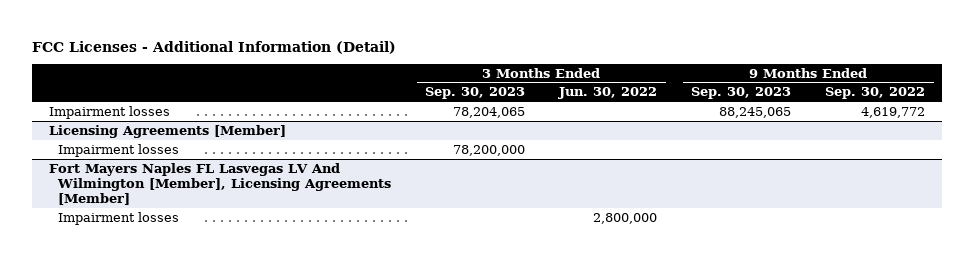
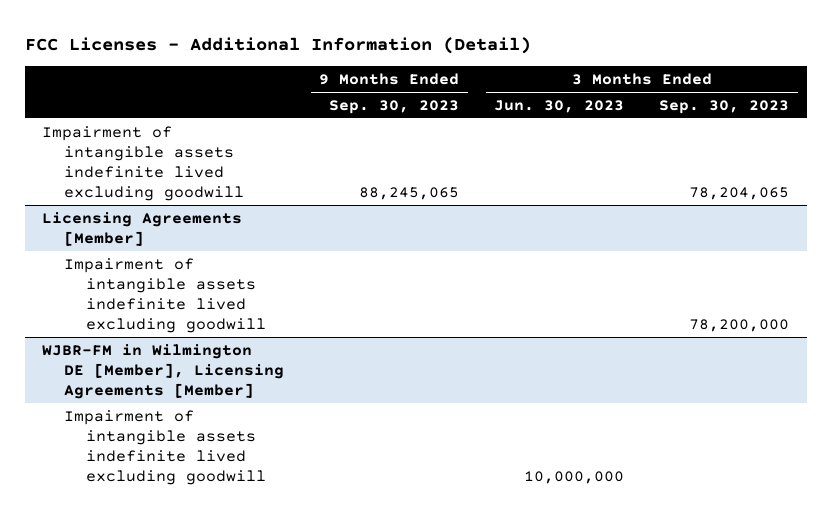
[558,87,658,100] Jun. 30, 2022 -> none
[825,87,926,100] Sep. 30, 2022 -> none
none -> [494,99,625,113] Jun. 30, 2023
[49,105,171,119] Impairment losses -> [42,125,245,201] Impairment of intangible assets indefinite lived excluding goodwill
[49,162,392,206] Fort Mayers Naples FL Lasvegas LV And Wilmington [Member], Licensing Agreements [Member] -> none
[58,143,180,157] Impairment losses -> [64,257,267,333] Impairment of intangible assets indefinite lived excluding goodwill
none -> [42,343,285,399] WJBR-FM in Wilmington DE [Member], Licensing Agreements [Member]
[58,211,180,225] Impairment losses -> [64,409,267,485] Impairment of intangible assets indefinite lived excluding goodwill

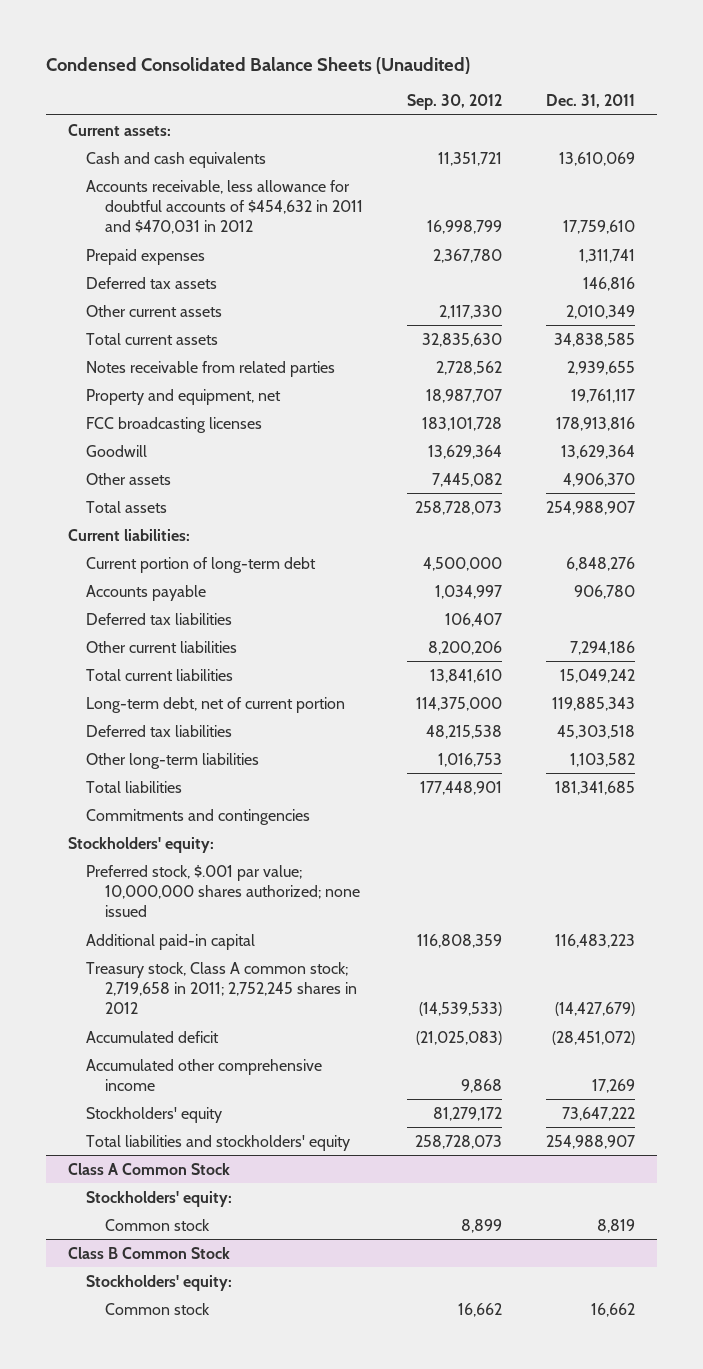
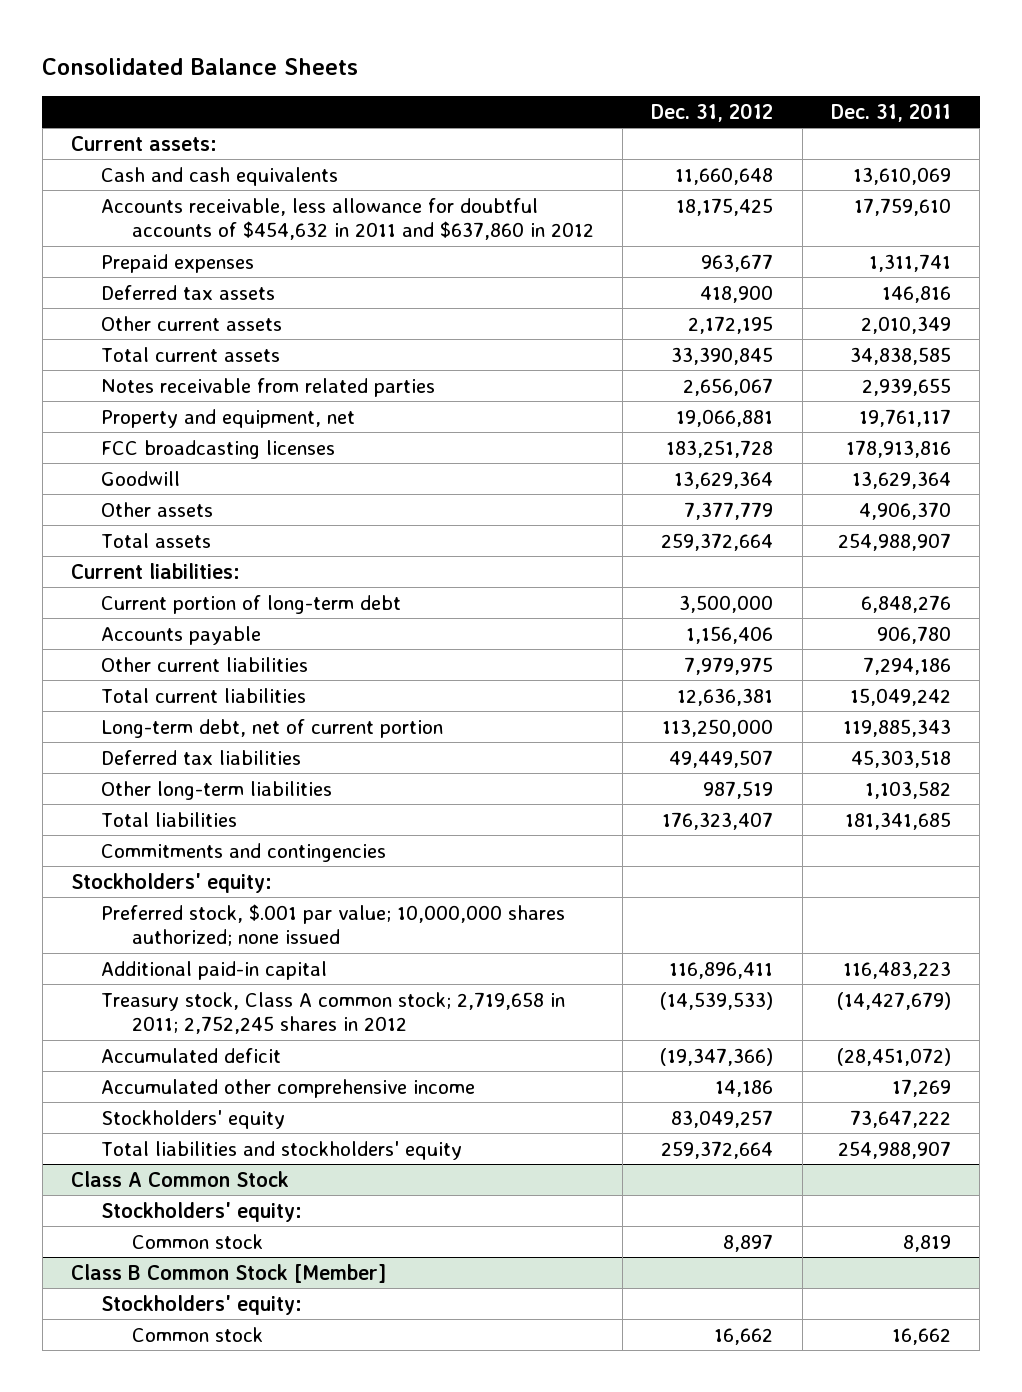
[45,56,470,74] Condensed Consolidated Balance Sheets (Unaudited) -> [42,58,359,76] Consolidated Balance Sheets
[407,94,503,111] Sep. 30, 2012 -> none
none -> [651,102,774,122] Dec. 31, 2012
[86,179,364,235] Accounts receivable, less allowance for doubtful accounts of $454,632 in 2011 and $470,031 in 2012 -> [101,197,594,241] Accounts receivable, less allowance for doubtful accounts of $454,632 in 2011 and $637,860 in 2012
[86,612,233,625] Deferred tax liabilities -> none
[67,1246,230,1259] Class B Common Stock -> [71,1263,387,1283] Class B Common Stock [Member]

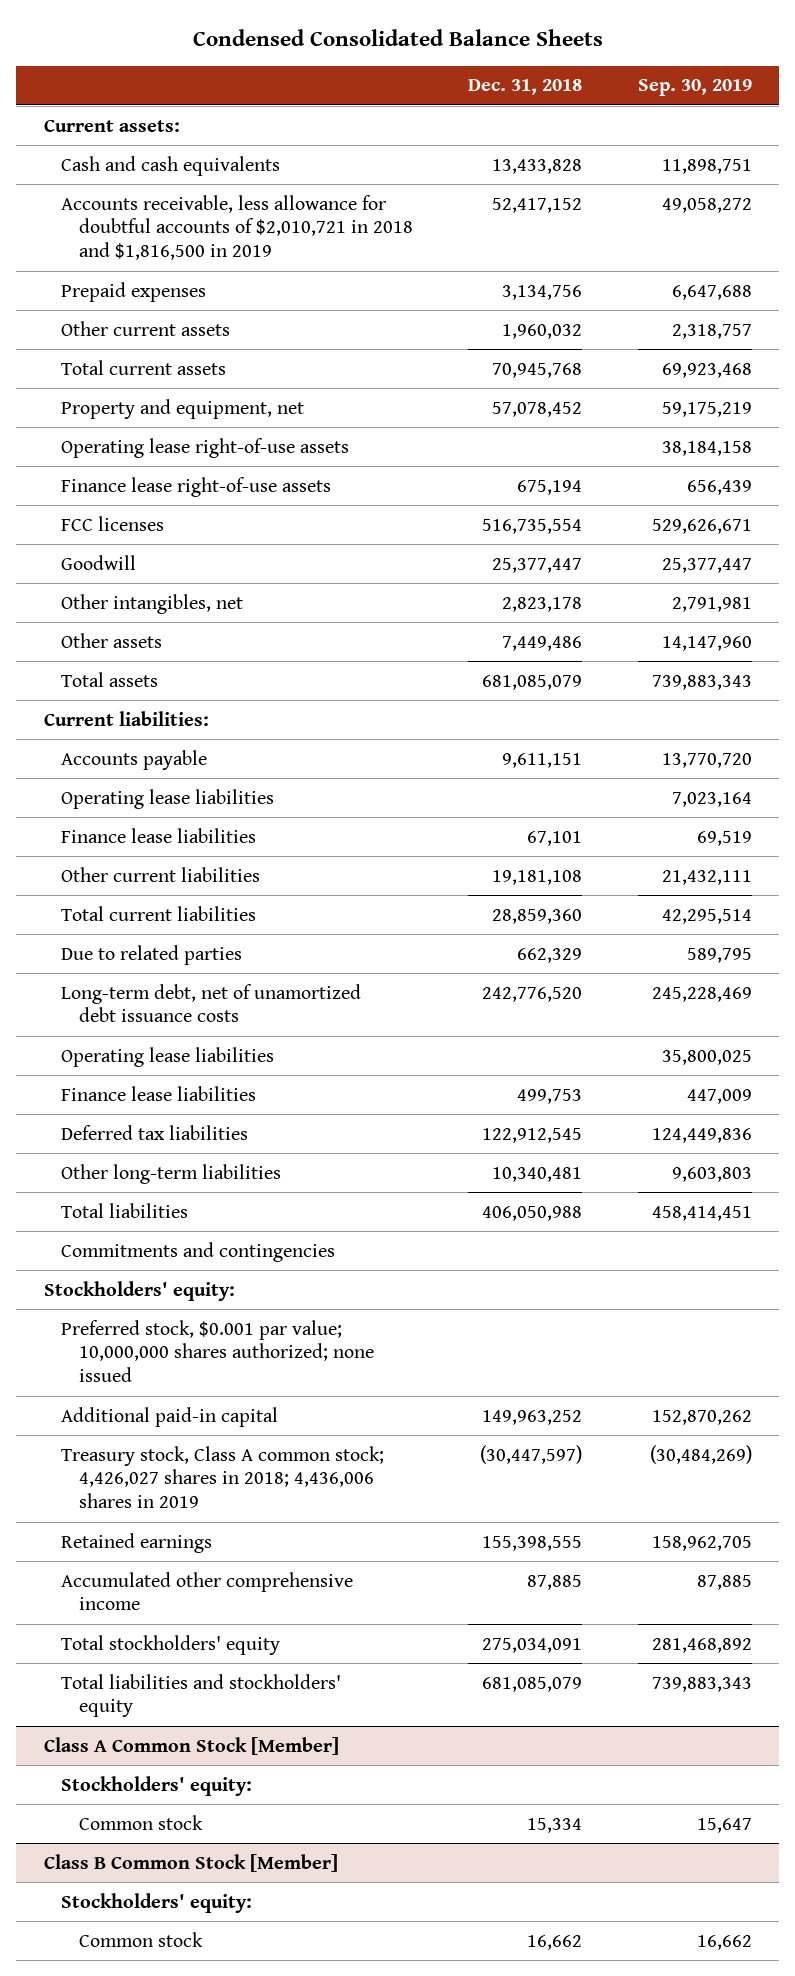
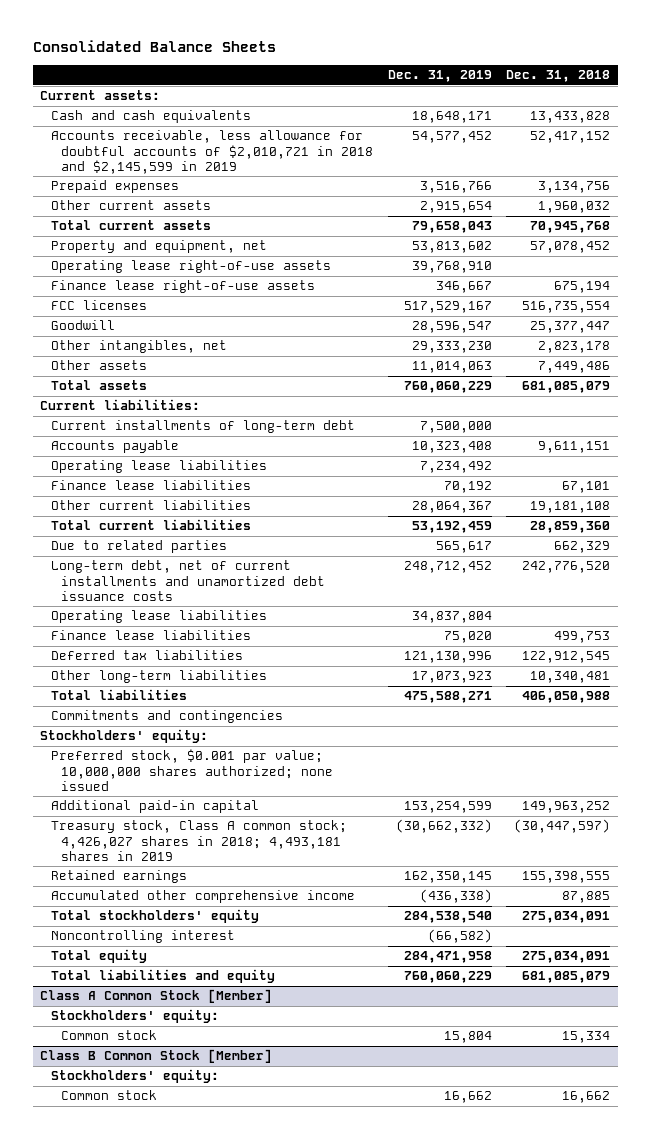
[192,29,603,47] Condensed Consolidated Balance Sheets -> [32,40,276,53] Consolidated Balance Sheets
[637,79,752,97] Sep. 30, 2019 -> none
none -> [387,70,492,83] Dec. 31, 2019
[61,194,414,261] Accounts receivable, less allowance for doubtful accounts of $2,010,721 in 2018 and $1,816,500 in 2019 -> [50,130,374,174] Accounts receivable, less allowance for doubtful accounts of $2,010,721 in 2018 and $2,145,599 in 2019
none -> [50,420,355,434] Current installments of long-term debt
[61,983,362,1023] Long-term debt, net of unamortized debt issuance costs -> [50,560,326,601] Long-term debt, net of current installments and unamortized debt issuance costs
[61,1445,385,1509] Treasury stock, Class A common stock; 4,426,027 shares in 2018; 4,436,006 shares in 2019 -> [50,820,347,861] Treasury stock, Class A common stock; 4,426,027 shares in 2018; 4,493,181 shares in 2019
none -> [50,930,235,944] Noncontrolling interest
none -> [50,949,147,964] Total equity
[61,1673,342,1718] Total liabilities and stockholders' equity -> [50,969,275,984] Total liabilities and equity

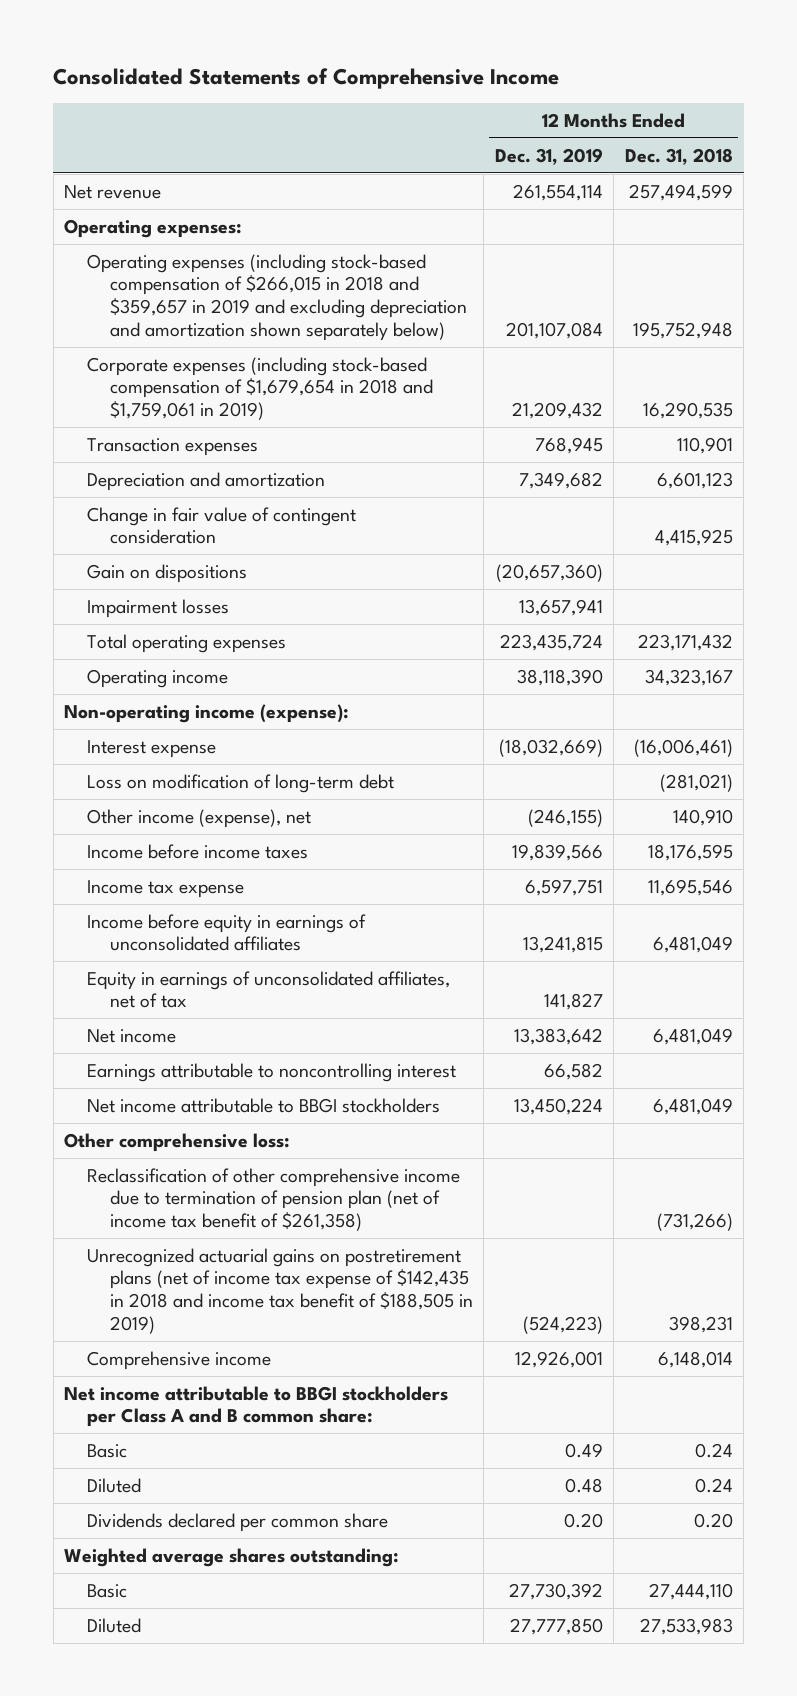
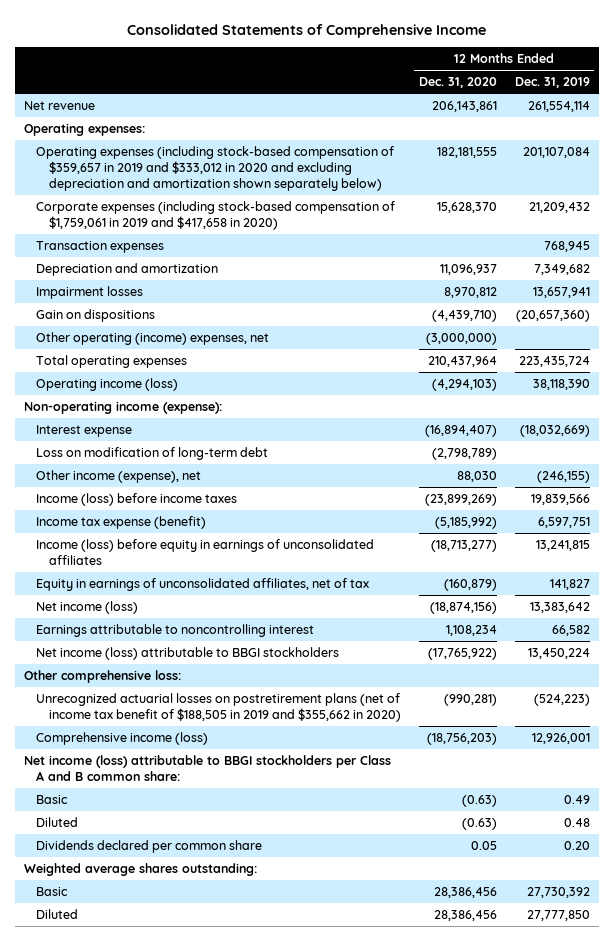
[624,147,733,165] Dec. 31, 2018 -> none
none -> [418,77,497,89] Dec. 31, 2020
[87,253,467,341] Operating expenses (including stock-based compensation of $266,015 in 2018 and $359,657 in 2019 and excluding depreciation and amortization shown separately below) -> [36,146,395,192] Operating expenses (including stock-based compensation of $359,657 in 2019 and $333,012 in 2020 and excluding depreciation and amortization shown separately below)
[87,356,433,421] Corporate expenses (including stock-based compensation of $1,679,654 in 2018 and $1,759,061 in 2019) -> [36,201,396,231] Corporate expenses (including stock-based compensation of $1,759,061 in 2019 and $417,658 in 2020)
[87,506,357,545] Change in fair value of contingent consideration -> none
[87,563,248,583] Gain on dispositions -> [36,309,156,323] Gain on dispositions
none -> [36,332,270,346] Other operating (income) expenses, net
[87,668,229,688] Operating income -> [36,378,179,392] Operating income (loss)
[87,843,309,859] Income before income taxes -> [36,493,238,507] Income (loss) before income taxes
[87,879,245,898] Income tax expense -> [36,516,207,530] Income tax expense (benefit)
[87,913,367,952] Income before equity in earnings of unconsolidated affiliates -> [36,539,375,566] Income (loss) before equity in earnings of unconsolidated affiliates
[87,1028,177,1043] Net income -> [36,601,139,615] Net income (loss)
[87,1097,441,1113] Net income attributable to BBGI stockholders -> [36,647,340,661] Net income (loss) attributable to BBGI stockholders
[87,1167,461,1232] Reclassification of other comprehensive income due to termination of pension plan (net of income tax benefit of $261,358) -> none
[87,1247,473,1334] Unrecognized actuarial gains on postretirement plans (net of income tax expense of $142,435 in 2018 and income tax benefit of $188,505 in 2019) -> [36,693,401,723] Unrecognized actuarial losses on postretirement plans (net of income tax benefit of $188,505 in 2019 and $355,662 in 2020)
[87,1350,272,1370] Comprehensive income -> [36,732,209,746] Comprehensive income (loss)
[64,1385,449,1428] Net income attributable to BBGI stockholders per Class A and B common share: -> [24,755,392,782] Net income (loss) attributable to BBGI stockholders per Class A and B common share:

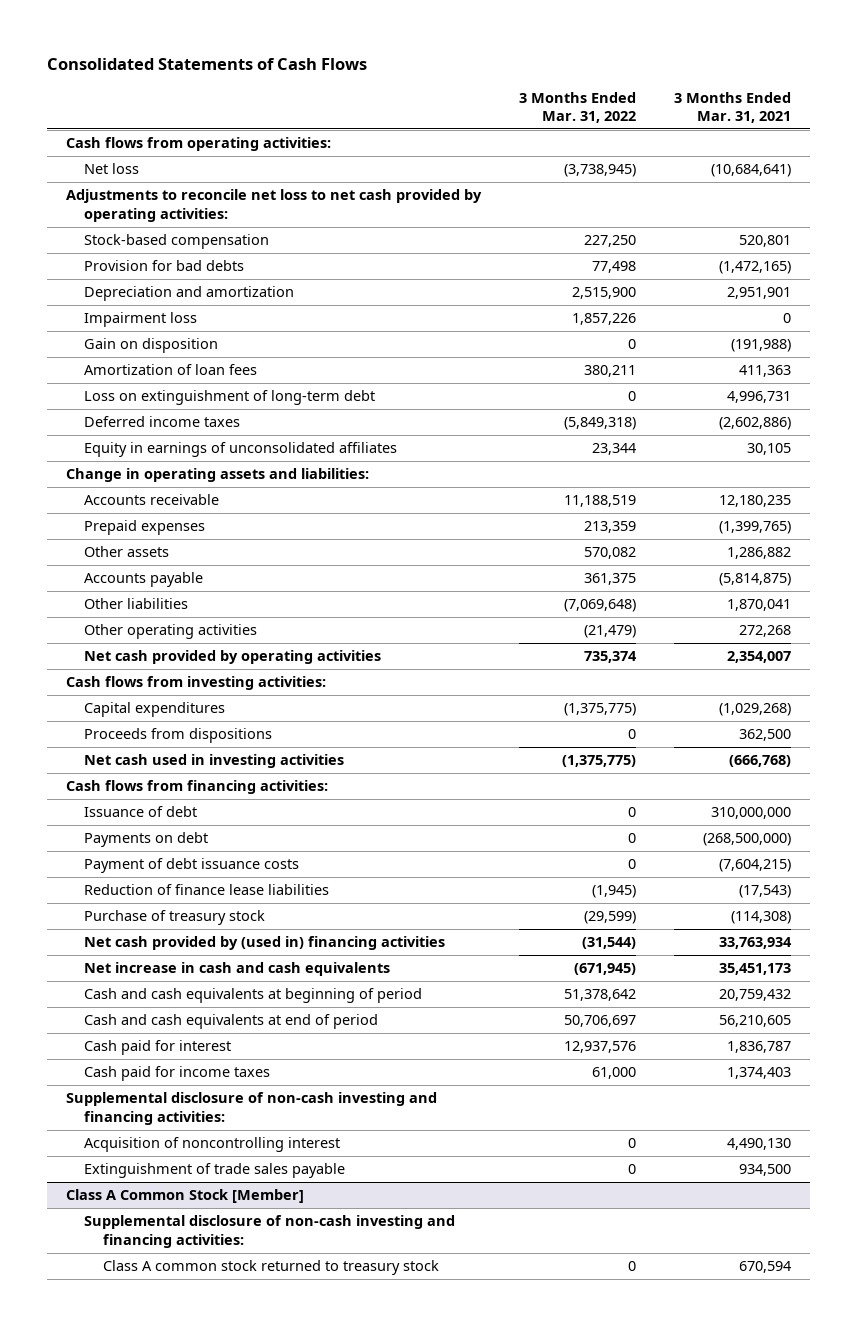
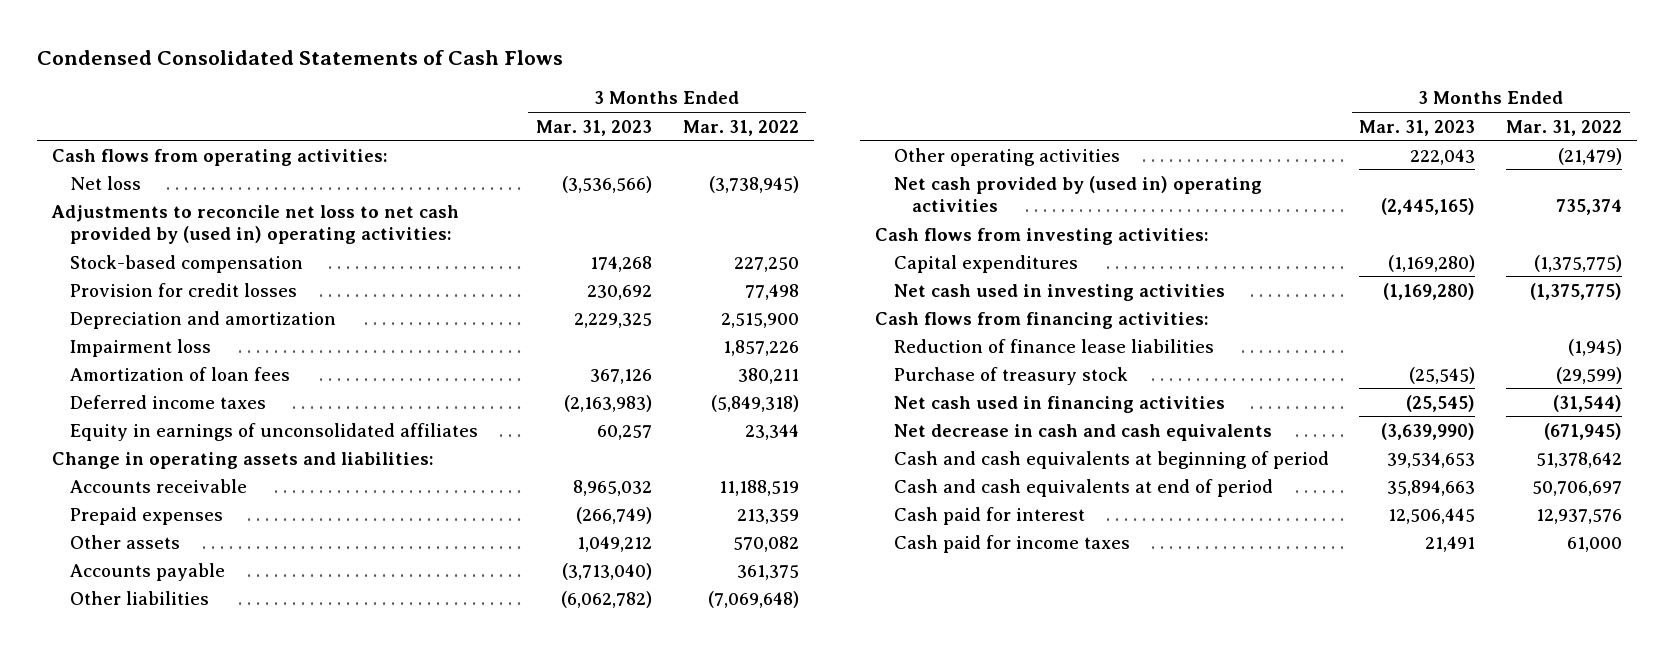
[47,57,368,70] Consolidated Statements of Cash Flows -> [36,50,563,66] Condensed Consolidated Statements of Cash Flows
[674,91,792,123] 3 Months Ended Mar. 31, 2021 -> none
none -> [535,119,652,136] Mar. 31, 2023
[66,189,483,222] Adjustments to reconcile net loss to net cash provided by operating activities: -> [51,204,460,244] Adjustments to reconcile net loss to net cash provided by (used in) operating activities:
[84,260,245,272] Provision for bad debts -> [70,282,298,297] Provision for credit losses
[84,338,219,354] Gain on disposition -> none
[84,390,376,406] Loss on extinguishment of long-term debt -> none
[84,650,382,665] Net cash provided by operating activities -> [893,175,1262,212] Net cash provided by (used in) operating activities
[84,728,273,744] Proceeds from dispositions -> none
[84,806,198,818] Issuance of debt -> none
[84,832,209,848] Payments on debt -> none
[84,858,300,874] Payment of debt issuance costs -> none
[84,936,446,951] Net cash provided by (used in) financing activities -> [893,395,1225,413] Net cash used in financing activities
[84,962,391,977] Net increase in cash and cash equivalents -> [893,423,1272,441] Net decrease in cash and cash equivalents
[66,1092,438,1125] Supplemental disclosure of non-cash investing and financing activities: -> none
[84,1137,341,1153] Acquisition of noncontrolling interest -> none
[84,1163,346,1179] Extinguishment of trade sales payable -> none
[66,1189,305,1204] Class A Common Stock [Member] -> none
[84,1215,456,1248] Supplemental disclosure of non-cash investing and financing activities: -> none
[102,1260,439,1276] Class A common stock returned to treasury stock -> none

